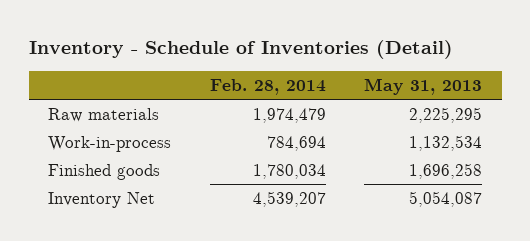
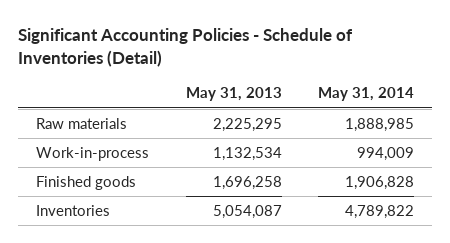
[28,40,453,60] Inventory - Schedule of Inventories (Detail) -> [18,27,354,67] Significant Accounting Policies - Schedule of Inventories (Detail)
[209,78,326,95] Feb. 28, 2014 -> none
none -> [317,87,414,102] May 31, 2014
[47,191,155,208] Inventory Net -> [36,204,111,216] Inventories

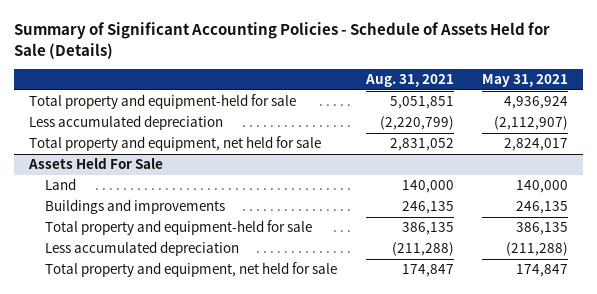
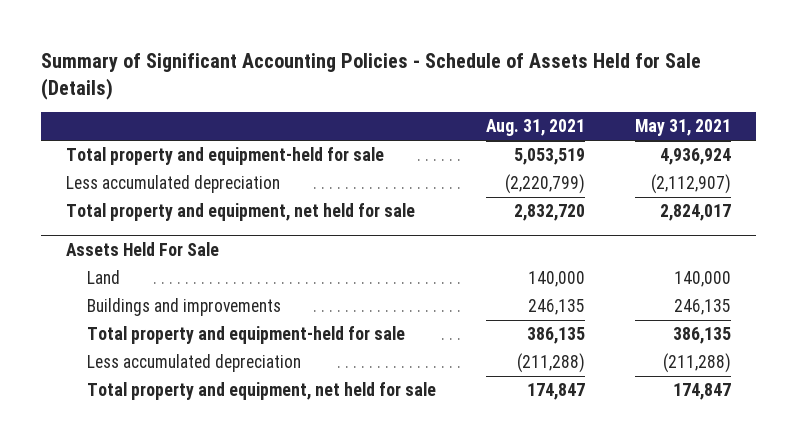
[389,96,454,110] 5,051,851 -> [513,148,585,166] 5,053,519
[389,138,454,152] 2,831,052 -> [513,204,585,222] 2,832,720

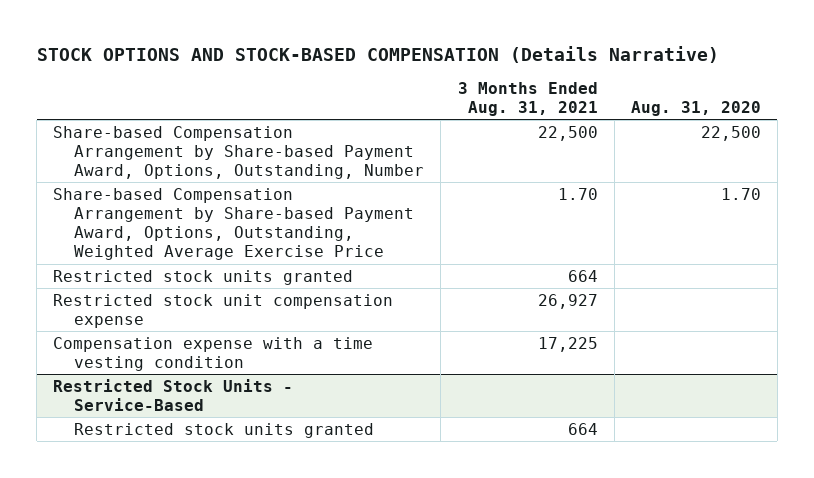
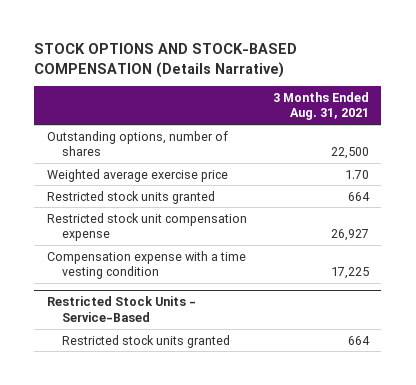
[630,100,761,116] Aug. 31, 2020 -> none
[53,125,425,179] Share-based Compensation Arrangement by Share-based Payment Award, Options, Outstanding, Number -> [47,130,229,157] Outstanding options, number of shares
[53,187,415,261] Share-based Compensation Arrangement by Share-based Payment Award, Options, Outstanding, Weighted Average Exercise Price -> [47,168,229,182] Weighted average exercise price

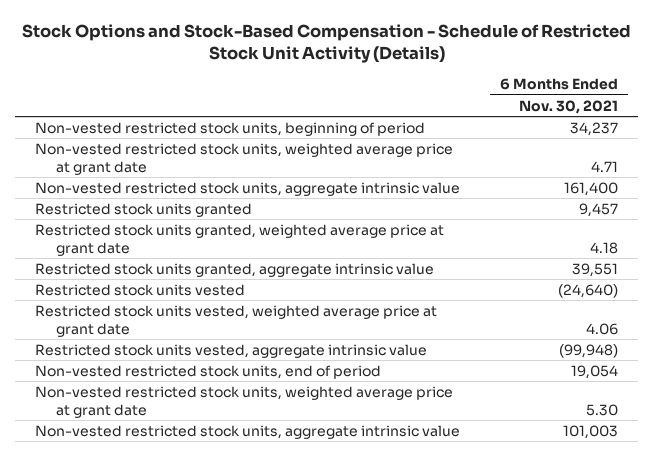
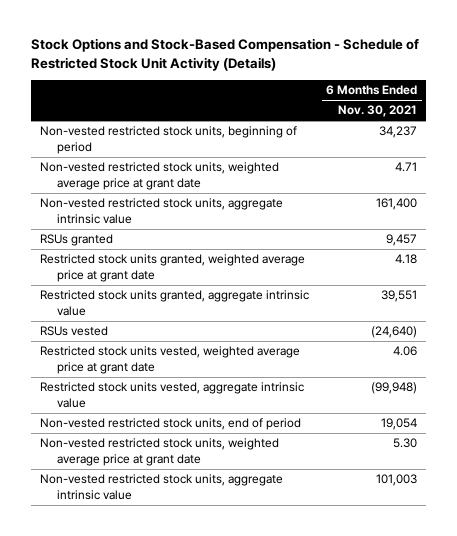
[35,202,253,217] Restricted stock units granted -> [39,234,113,247] RSUs granted
[35,283,246,296] Restricted stock units vested -> [39,326,108,337] RSUs vested

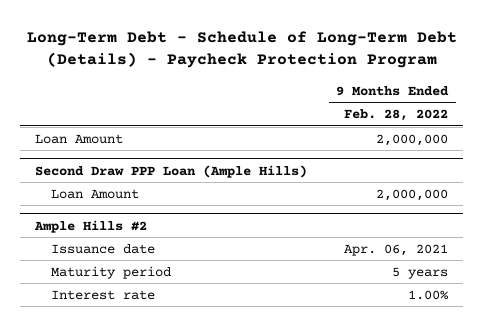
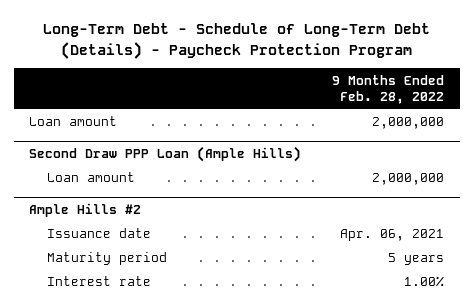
[35,133,124,144] Loan Amount -> [29,115,118,126] Loan amount
[50,188,139,199] Loan Amount -> [47,171,136,182] Loan amount

